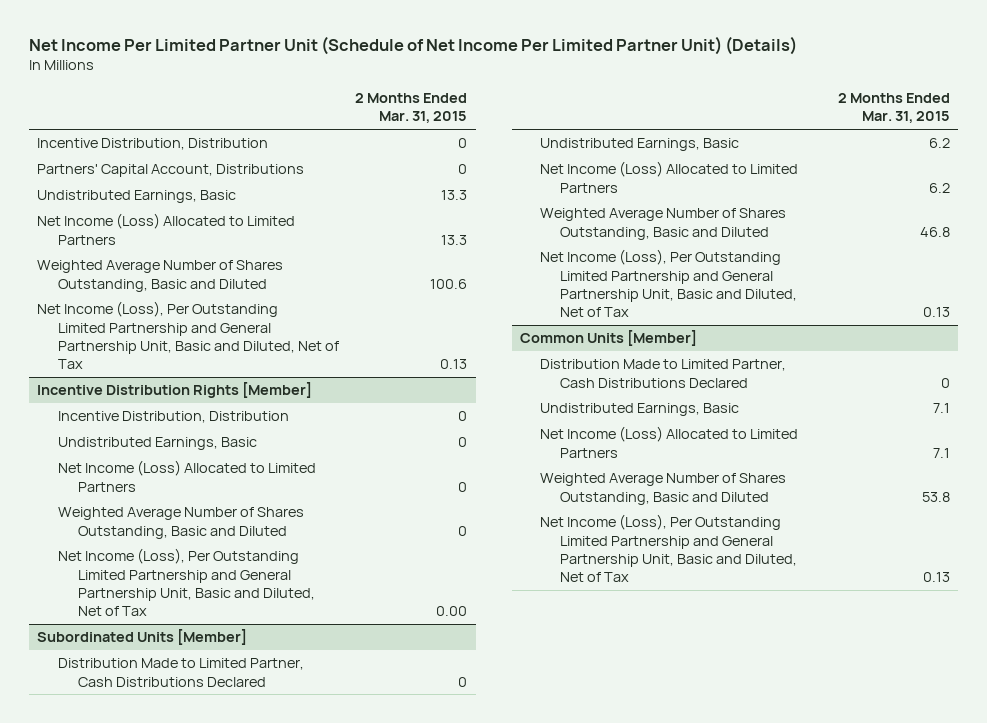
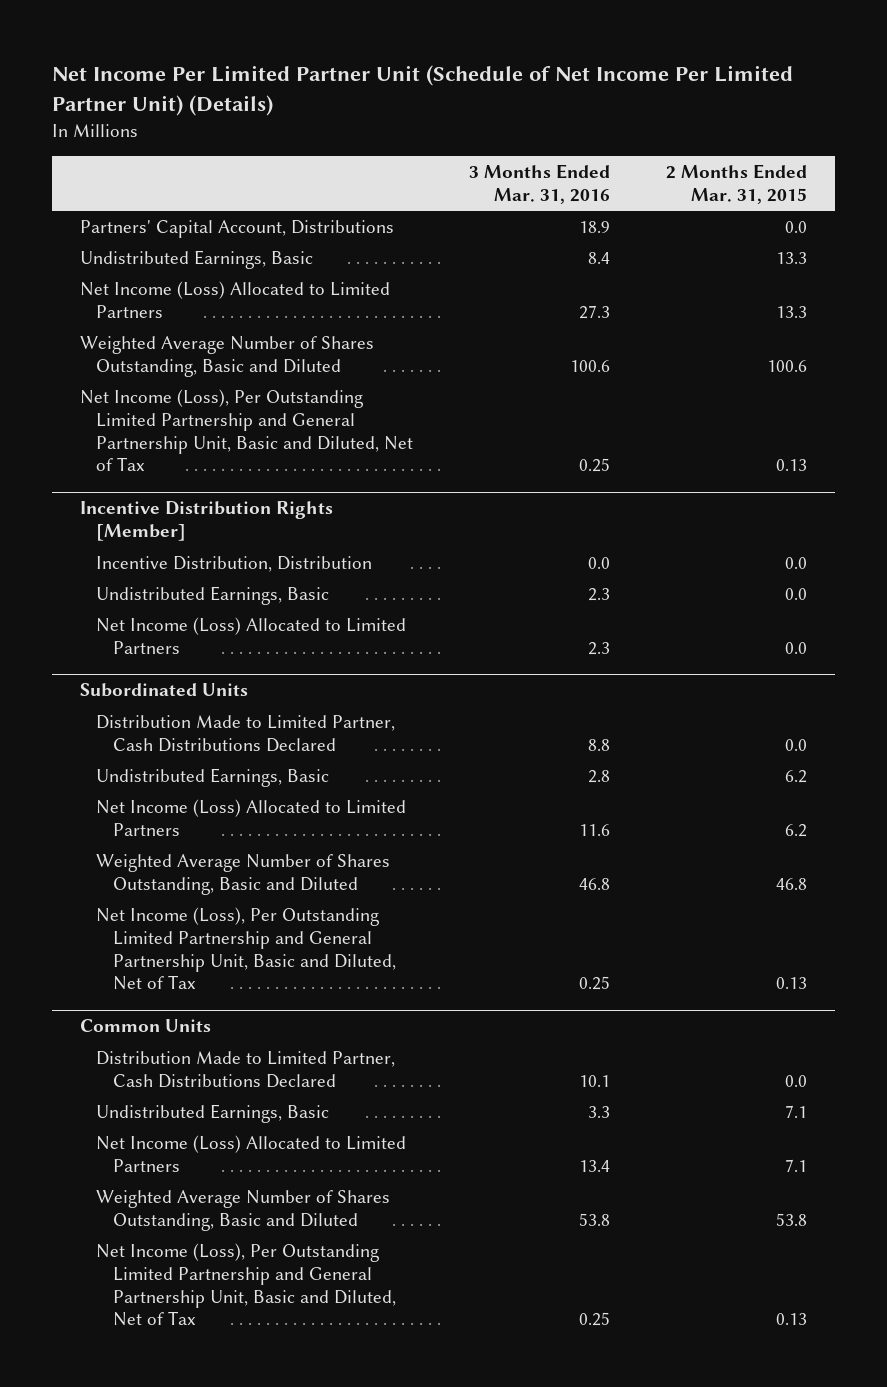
none -> [469,163,611,204] 3 Months Ended Mar. 31, 2016
[37,138,269,151] Incentive Distribution, Distribution -> none
[458,164,468,175] 0 -> [785,220,808,233] 0.0
[57,507,304,539] Weighted Average Number of Shares Outstanding, Basic and Diluted -> none
[57,548,315,617] Net Income (Loss), Per Outstanding Limited Partnership and General Partnership Unit, Basic and Diluted, Net of Tax -> none
[458,411,468,422] 0 -> [785,556,808,569] 0.0
[458,437,468,448] 0 -> [785,587,808,600] 0.0
[458,481,468,492] 0 -> [785,641,808,654] 0.0
[37,629,248,646] Subordinated Units [Member] -> [79,683,248,698] Subordinated Units
[458,676,468,687] 0 -> [785,738,808,751] 0.0
[519,330,697,347] Common Units [Member] -> [79,1019,211,1033] Common Units
[941,377,951,388] 0 -> [785,1074,808,1087] 0.0

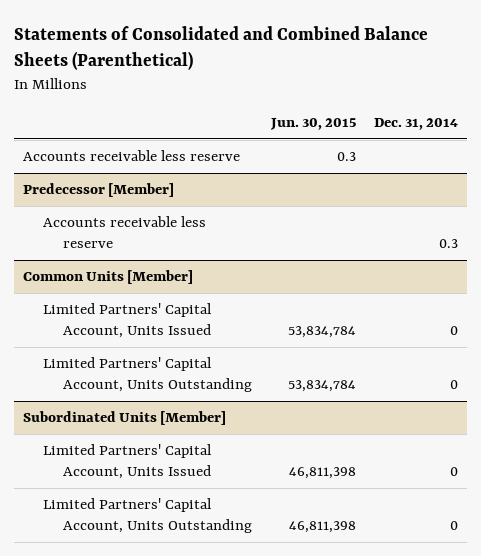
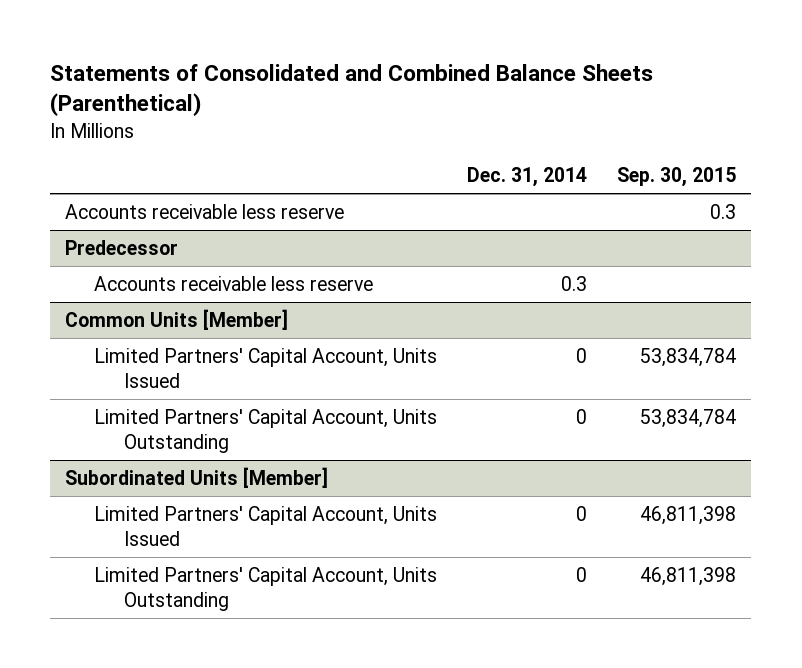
[269,117,356,130] Jun. 30, 2015 -> none
none -> [617,167,737,188] Sep. 30, 2015
[22,183,174,198] Predecessor [Member] -> [65,239,179,255] Predecessor

